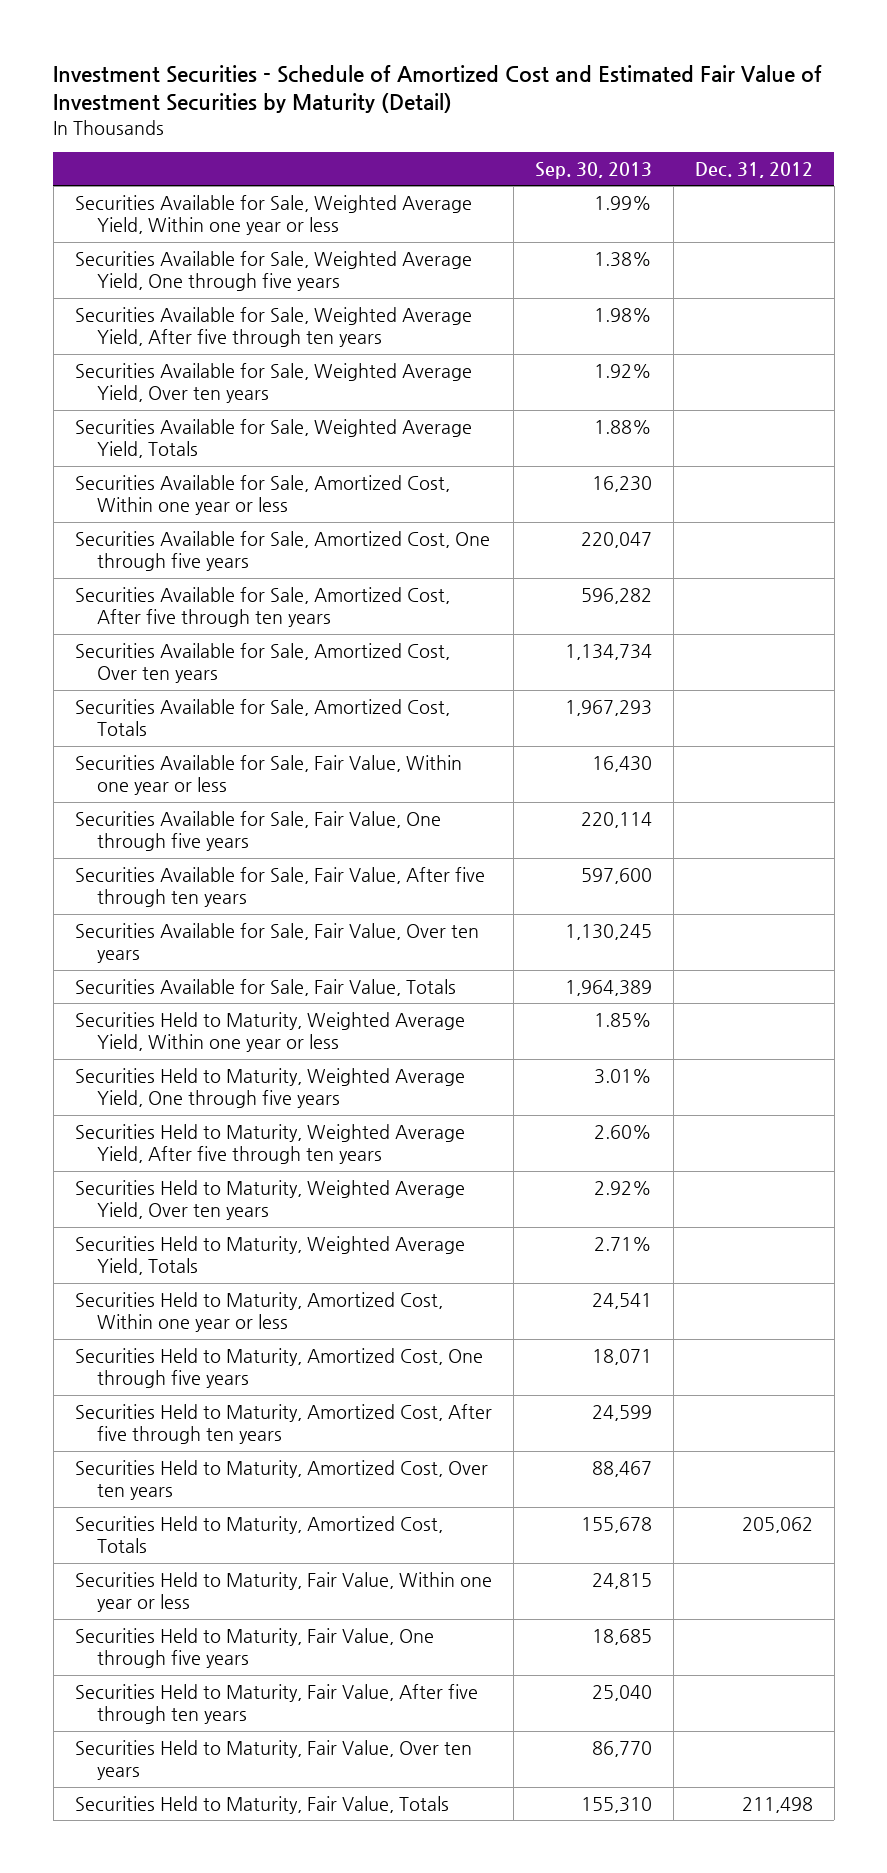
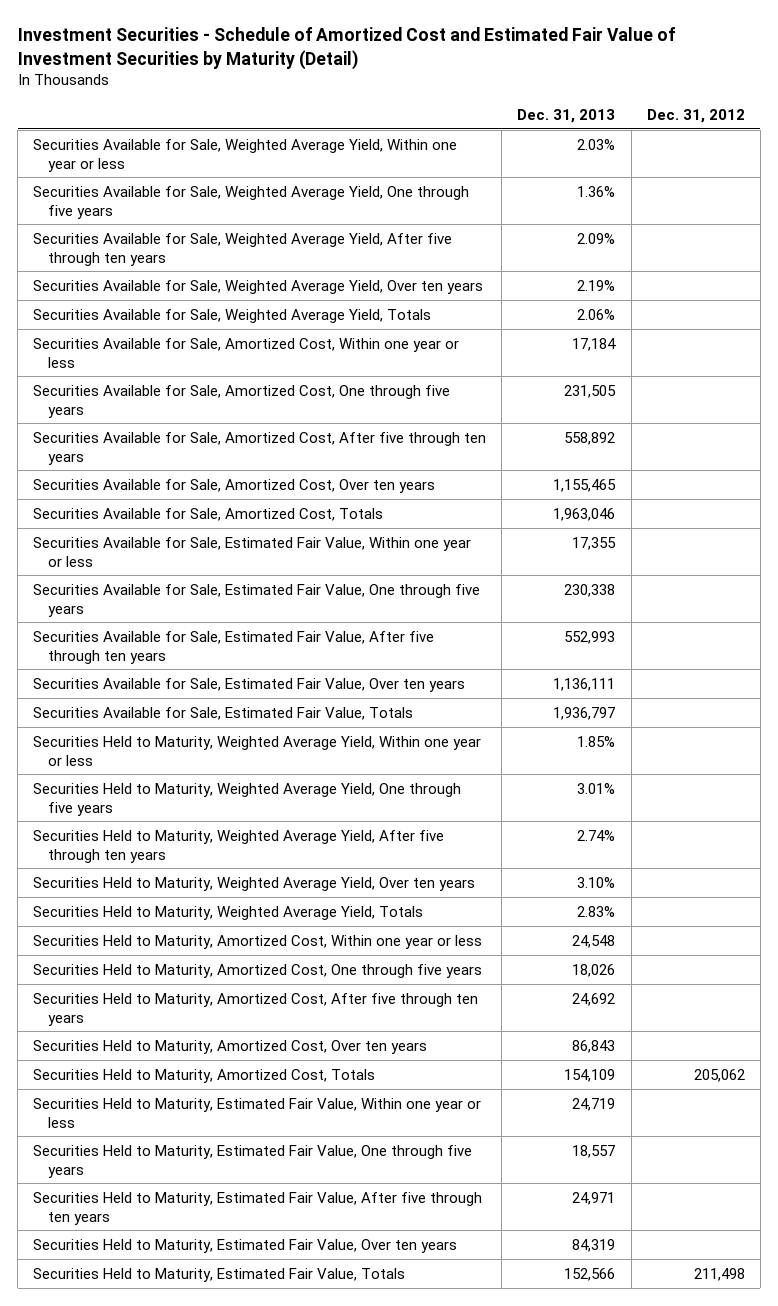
[534,161,652,179] Sep. 30, 2013 -> none
none -> [517,108,616,123] Dec. 31, 2013
[74,754,462,796] Securities Available for Sale, Fair Value, Within one year or less -> [33,536,472,567] Securities Available for Sale, Estimated Fair Value, Within one year or less
[74,810,441,852] Securities Available for Sale, Fair Value, One through five years -> [33,583,481,617] Securities Available for Sale, Estimated Fair Value, One through five years
[74,866,485,908] Securities Available for Sale, Fair Value, After five through ten years -> [33,630,435,664] Securities Available for Sale, Estimated Fair Value, After five through ten years
[74,922,479,964] Securities Available for Sale, Fair Value, Over ten years -> [33,677,466,692] Securities Available for Sale, Estimated Fair Value, Over ten years
[74,978,456,996] Securities Available for Sale, Fair Value, Totals -> [33,706,414,720] Securities Available for Sale, Estimated Fair Value, Totals
[74,1571,492,1613] Securities Held to Maturity, Fair Value, Within one year or less -> [33,1097,482,1128] Securities Held to Maturity, Estimated Fair Value, Within one year or less
[74,1627,434,1669] Securities Held to Maturity, Fair Value, One through five years -> [33,1144,473,1178] Securities Held to Maturity, Estimated Fair Value, One through five years
[74,1683,478,1725] Securities Held to Maturity, Fair Value, After five through ten years -> [33,1191,483,1225] Securities Held to Maturity, Estimated Fair Value, After five through ten years
[74,1739,472,1781] Securities Held to Maturity, Fair Value, Over ten years -> [33,1238,458,1253] Securities Held to Maturity, Estimated Fair Value, Over ten years
[74,1795,449,1814] Securities Held to Maturity, Fair Value, Totals -> [33,1267,406,1282] Securities Held to Maturity, Estimated Fair Value, Totals

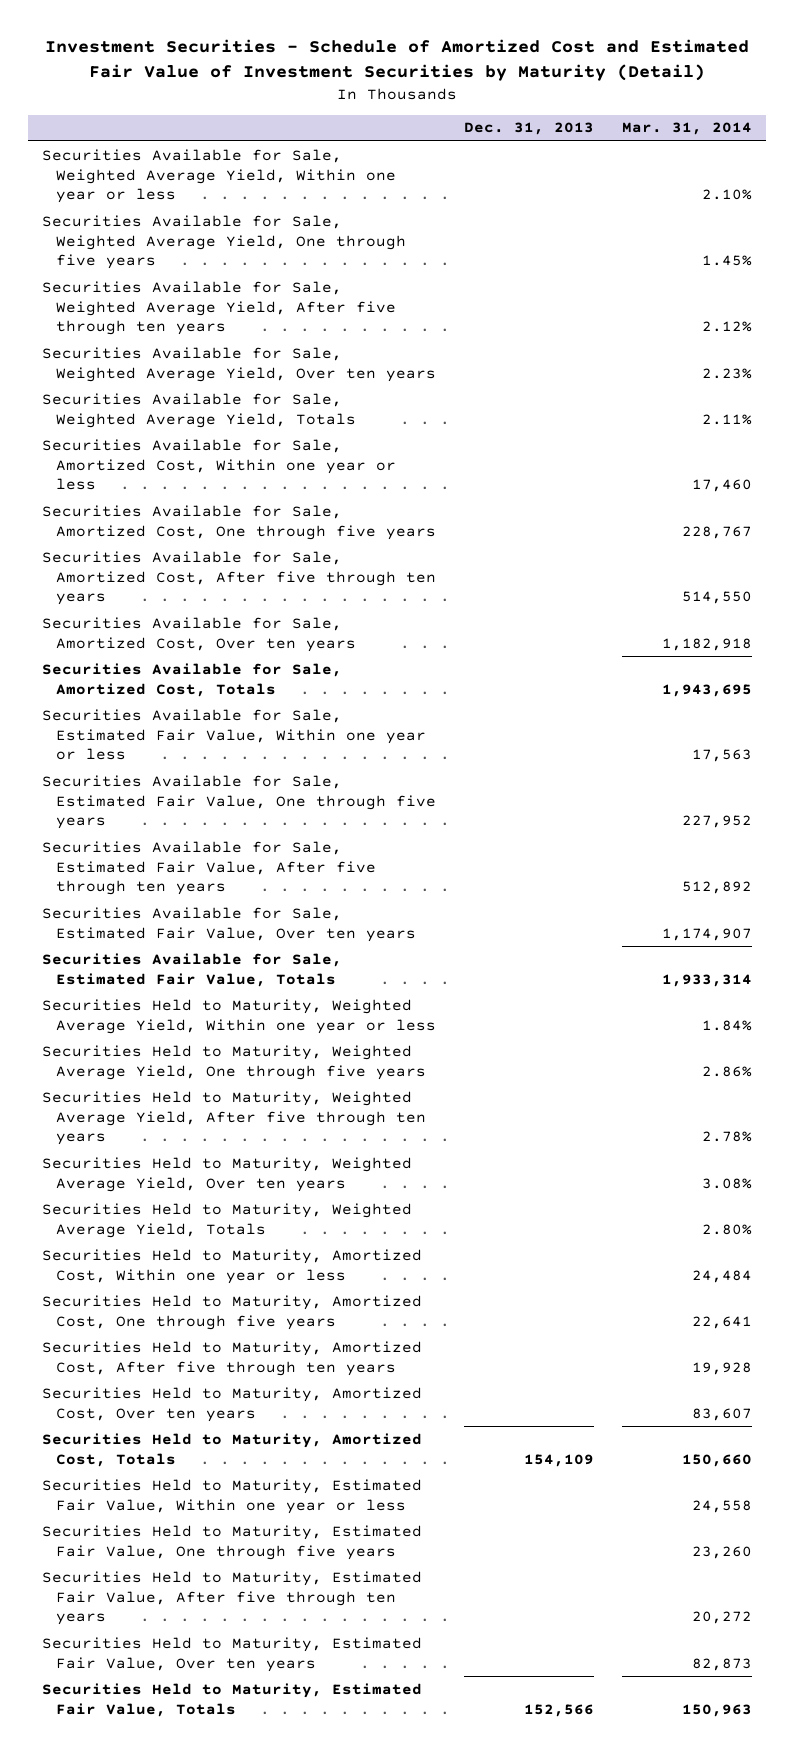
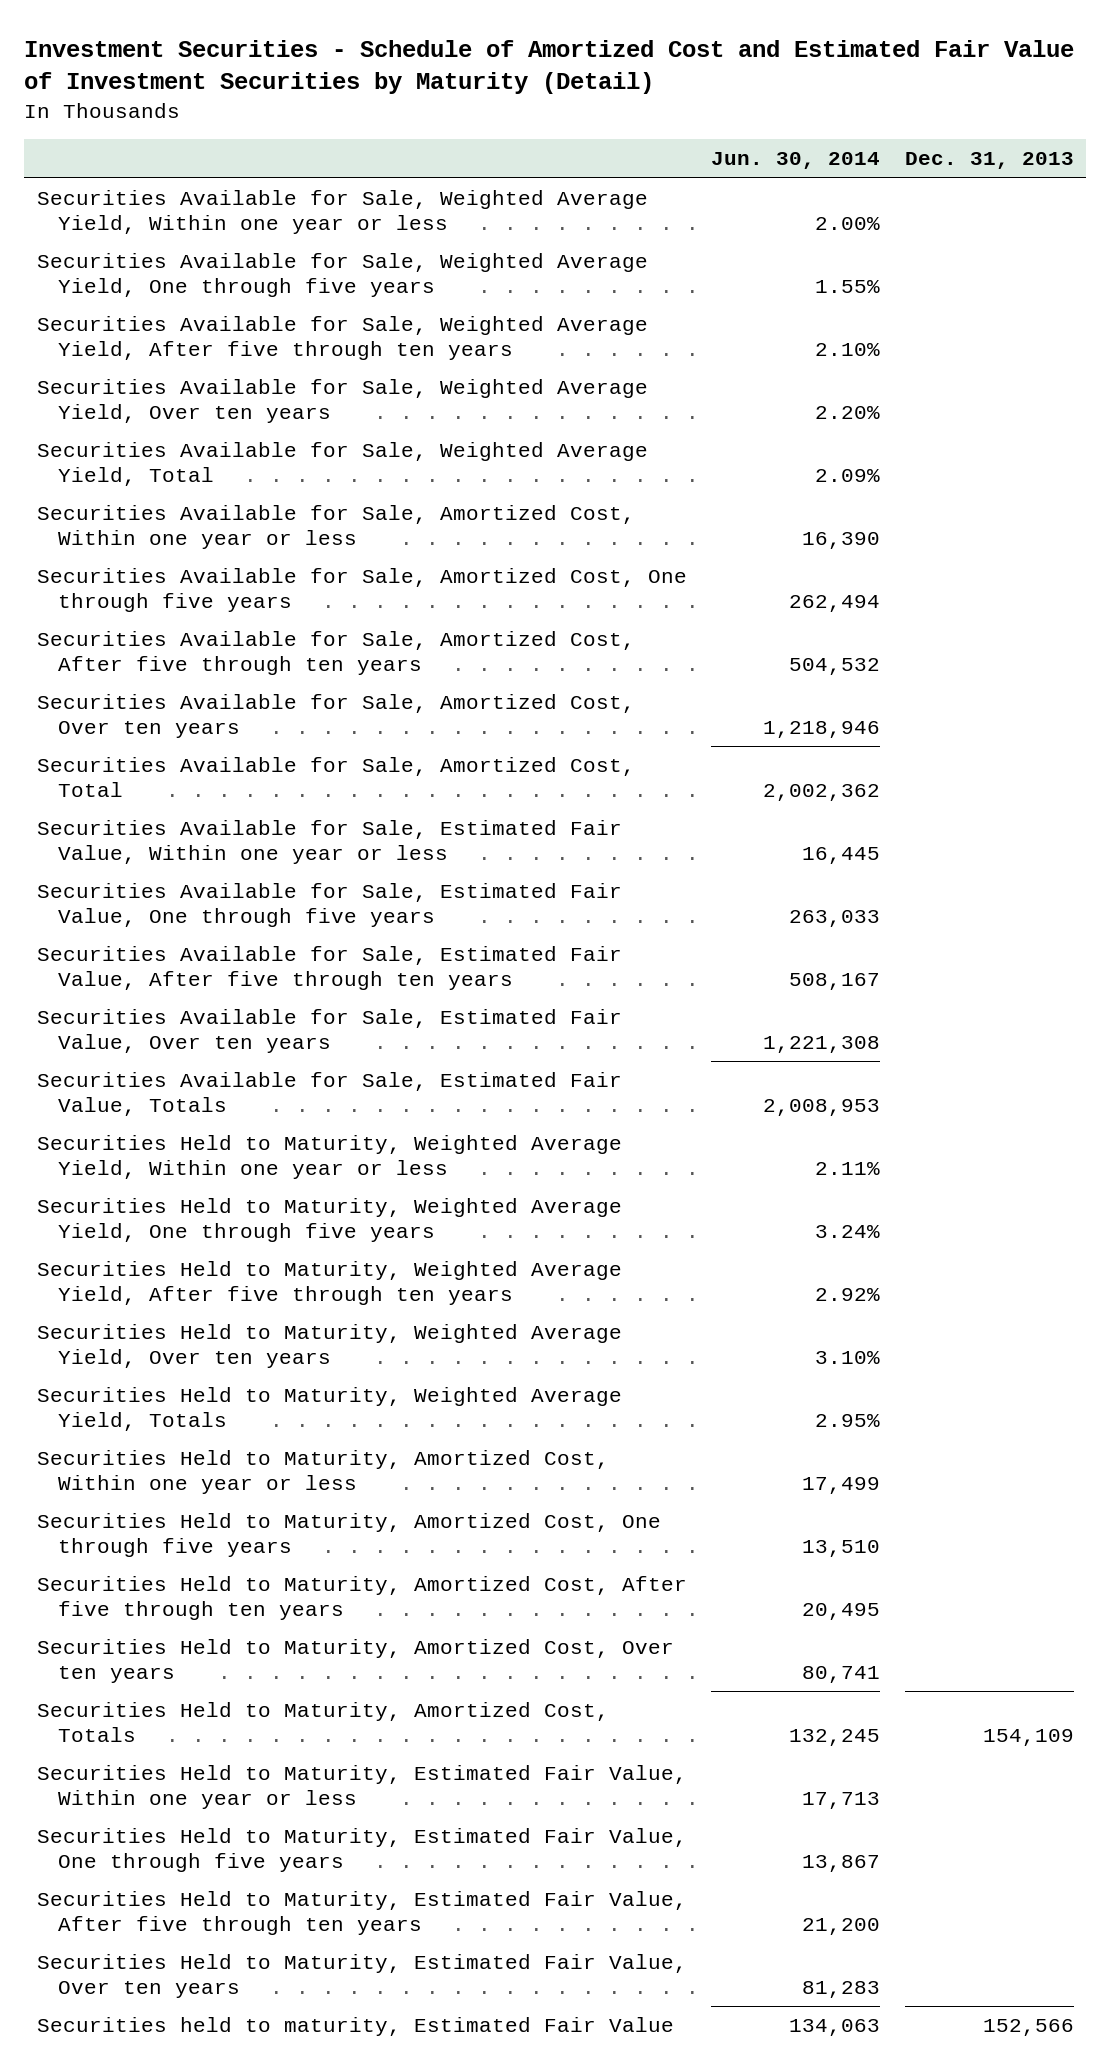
[622,122,753,136] Mar. 31, 2014 -> none
none -> [711,151,881,169] Jun. 30, 2014
[41,392,356,428] Securities Available for Sale, Weighted Average Yield, Totals -> [36,442,648,486] Securities Available for Sale, Weighted Average Yield, Total
[41,662,342,697] Securities Available for Sale, Amortized Cost, Totals -> [36,757,635,797] Securities Available for Sale, Amortized Cost, Total
[41,1682,422,1717] Securities Held to Maturity, Estimated Fair Value, Totals -> [36,2017,674,2037] Securities held to maturity, Estimated Fair Value

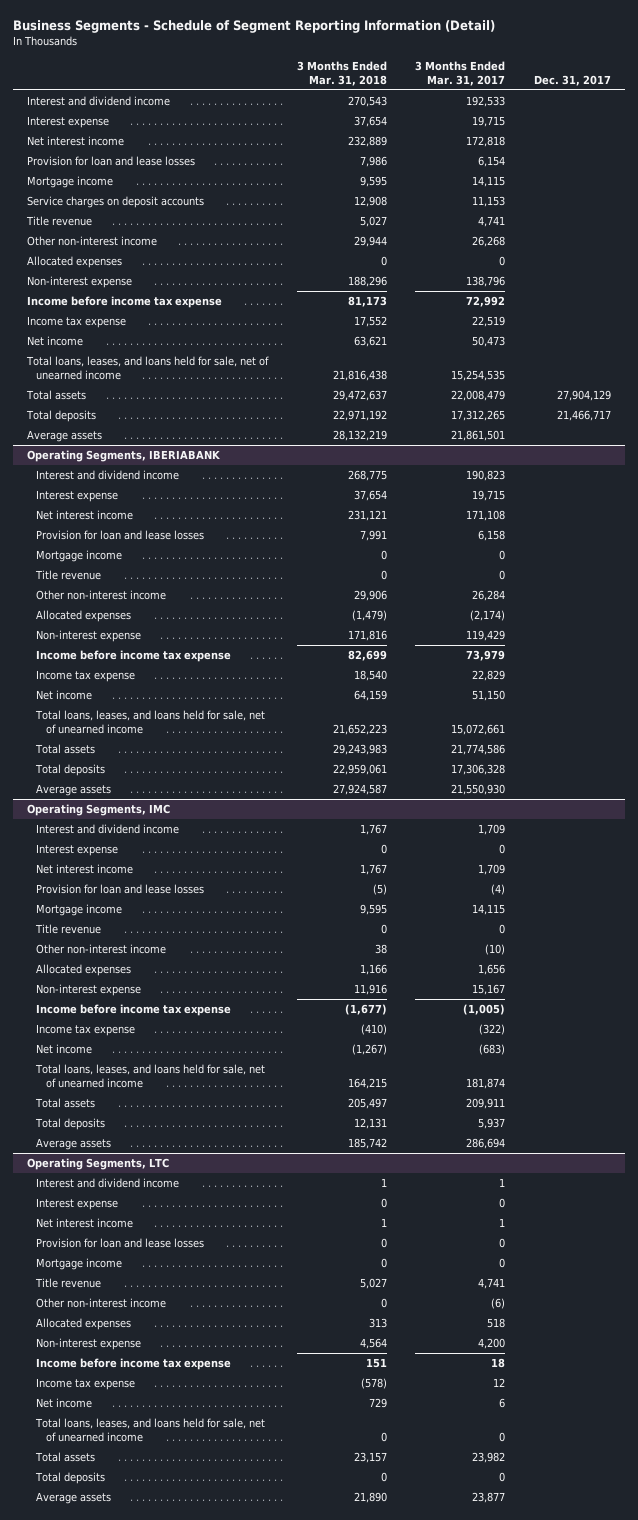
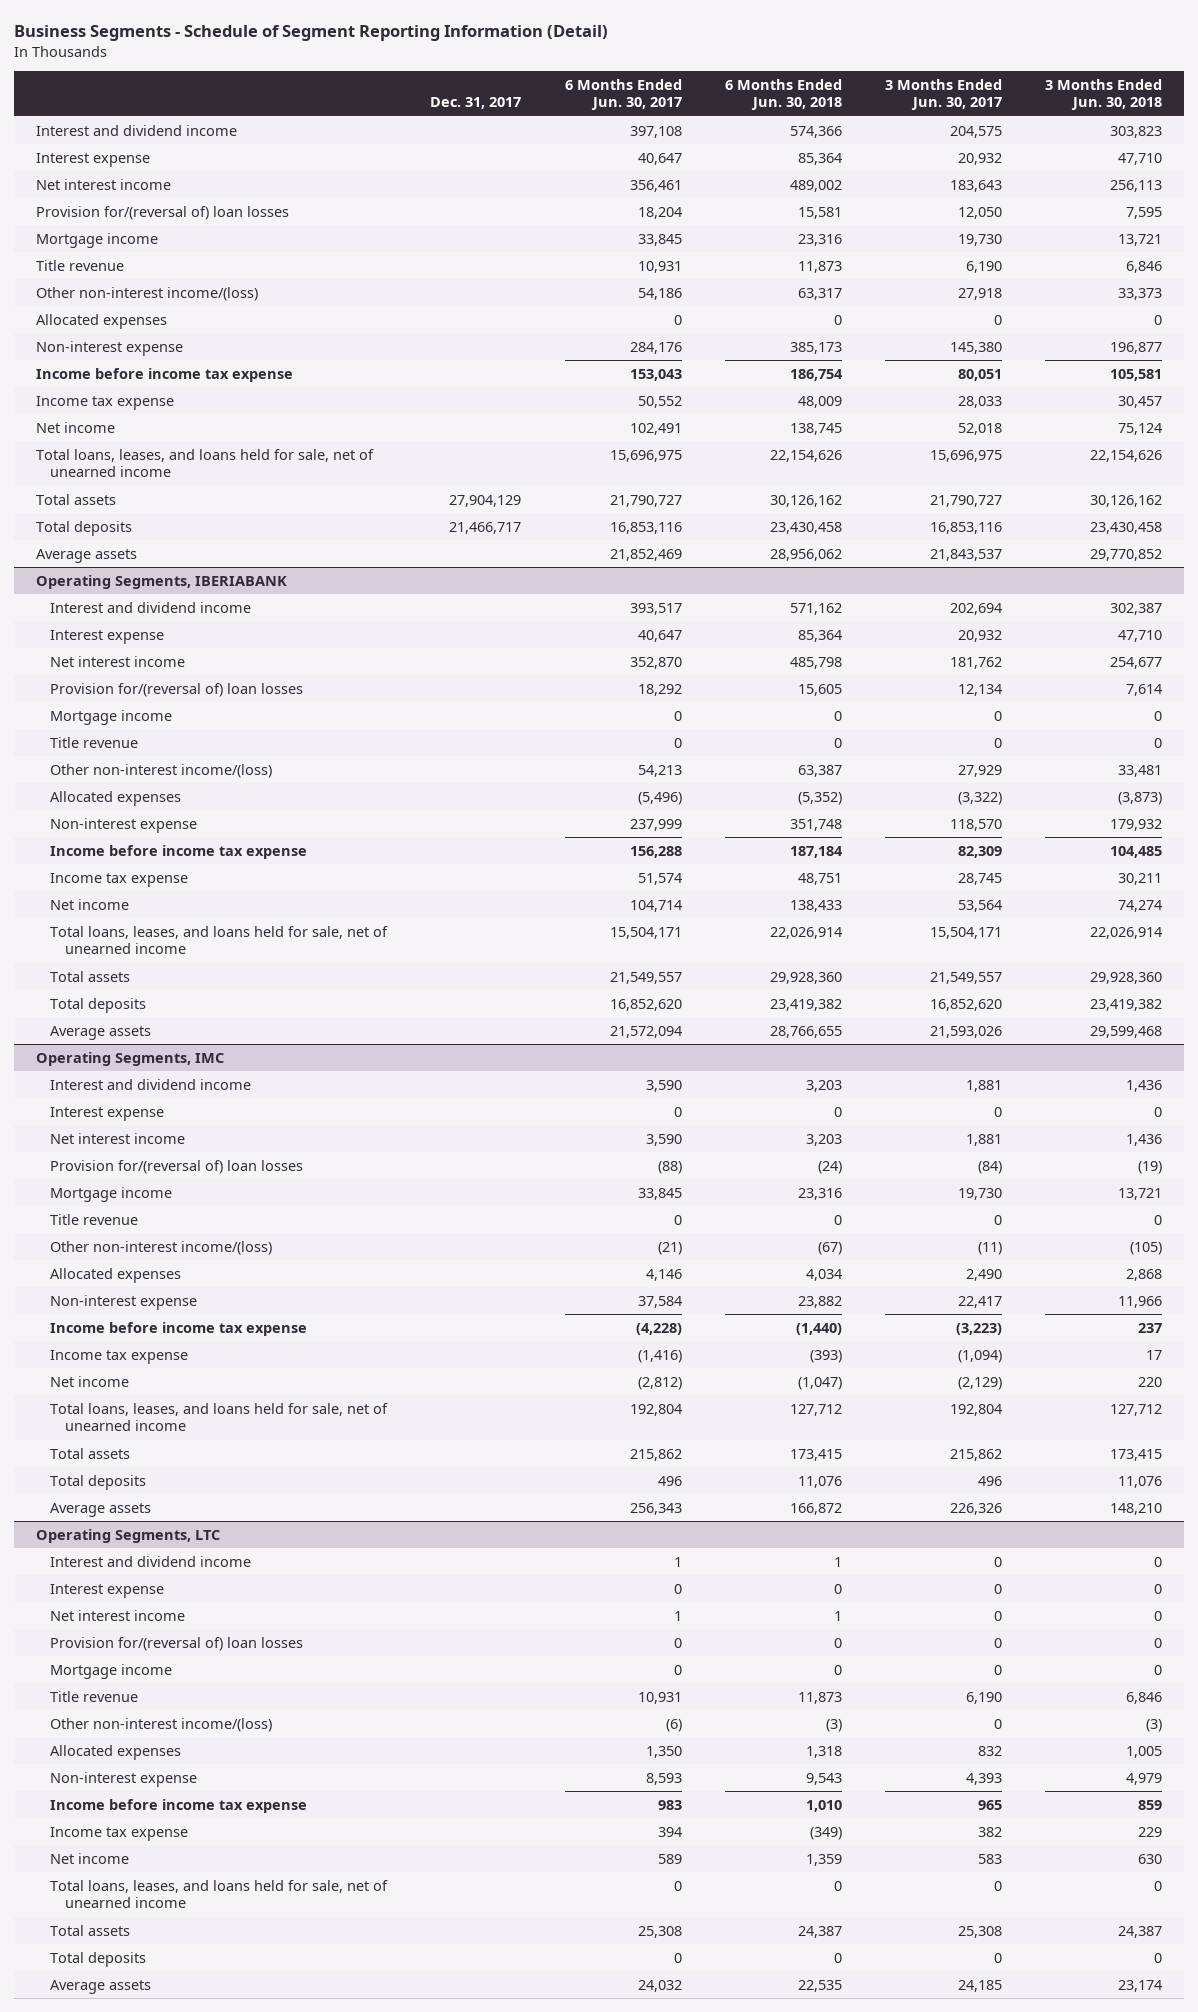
[296,60,387,86] 3 Months Ended Mar. 31, 2018 -> none
[415,60,506,86] 3 Months Ended Mar. 31, 2017 -> none
none -> [564,78,682,111] 6 Months Ended Jun. 30, 2017
none -> [724,78,842,111] 6 Months Ended Jun. 30, 2018
none -> [884,78,1002,111] 3 Months Ended Jun. 30, 2017
none -> [1044,78,1162,111] 3 Months Ended Jun. 30, 2018
[27,155,196,166] Provision for loan and lease losses -> [36,205,290,220] Provision for/(reversal of) loan losses
[27,195,205,208] Service charges on deposit accounts -> none
[27,235,158,246] Other non-interest income -> [36,286,259,301] Other non-interest income/(loss)
[36,529,205,540] Provision for loan and lease losses -> [50,682,304,697] Provision for/(reversal of) loan losses
[36,589,167,600] Other non-interest income -> [50,763,273,778] Other non-interest income/(loss)
[36,883,205,894] Provision for loan and lease losses -> [50,1159,304,1174] Provision for/(reversal of) loan losses
[36,943,167,954] Other non-interest income -> [50,1240,273,1255] Other non-interest income/(loss)
[36,1237,205,1248] Provision for loan and lease losses -> [50,1636,304,1651] Provision for/(reversal of) loan losses
[36,1297,167,1308] Other non-interest income -> [50,1717,273,1732] Other non-interest income/(loss)

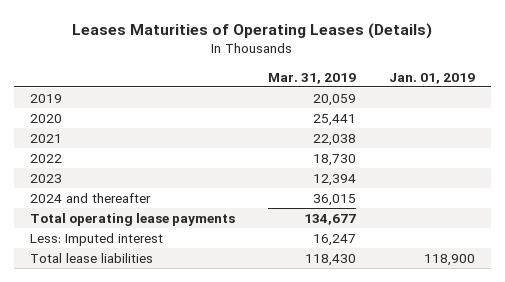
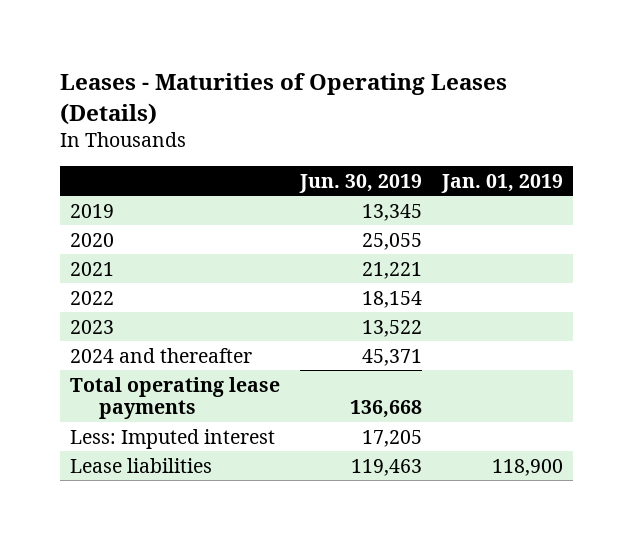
[72,22,433,39] Leases Maturities of Operating Leases (Details) -> [60,73,508,125] Leases - Maturities of Operating Leases (Details)
[267,72,356,84] Mar. 31, 2019 -> none
none -> [299,173,423,193] Jun. 30, 2019
[29,252,153,263] Total lease liabilities -> [70,457,213,473] Lease liabilities

